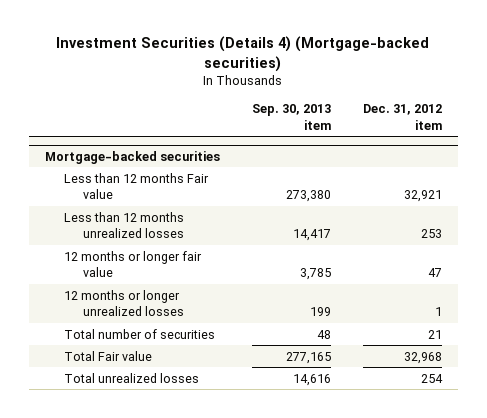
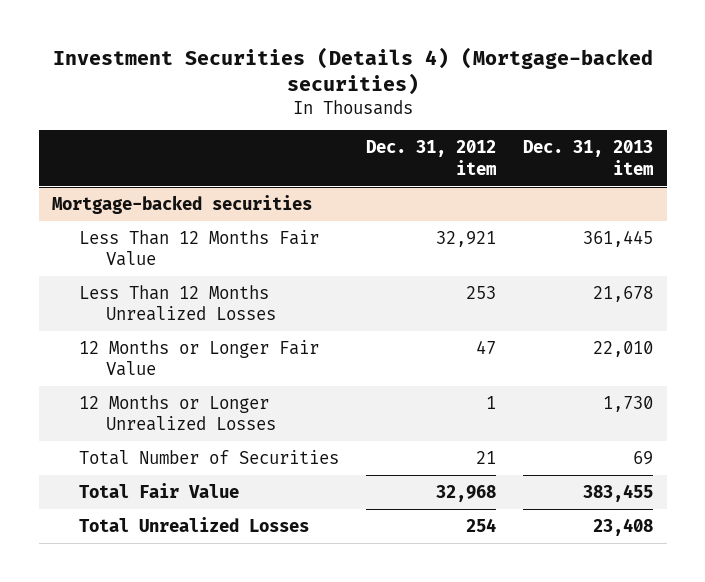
[251,104,331,130] Sep. 30, 2013 item -> none
none -> [523,140,654,175] Dec. 31, 2013 item
[64,172,210,199] Less than 12 months Fair value -> [78,229,319,267] Less Than 12 Months Fair Value
[64,211,185,238] Less than 12 months unrealized losses -> [78,284,276,322] Less Than 12 Months Unrealized Losses
[64,250,203,277] 12 months or longer fair value -> [78,339,319,377] 12 Months or Longer Fair Value
[64,289,185,316] 12 months or longer unrealized losses -> [78,394,276,432] 12 Months or Longer Unrealized Losses
[64,328,216,339] Total number of securities -> [78,449,339,465] Total Number of Securities
[64,350,153,361] Total Fair value -> [78,482,239,498] Total Fair Value
[64,372,200,383] Total unrealized losses -> [78,516,309,532] Total Unrealized Losses

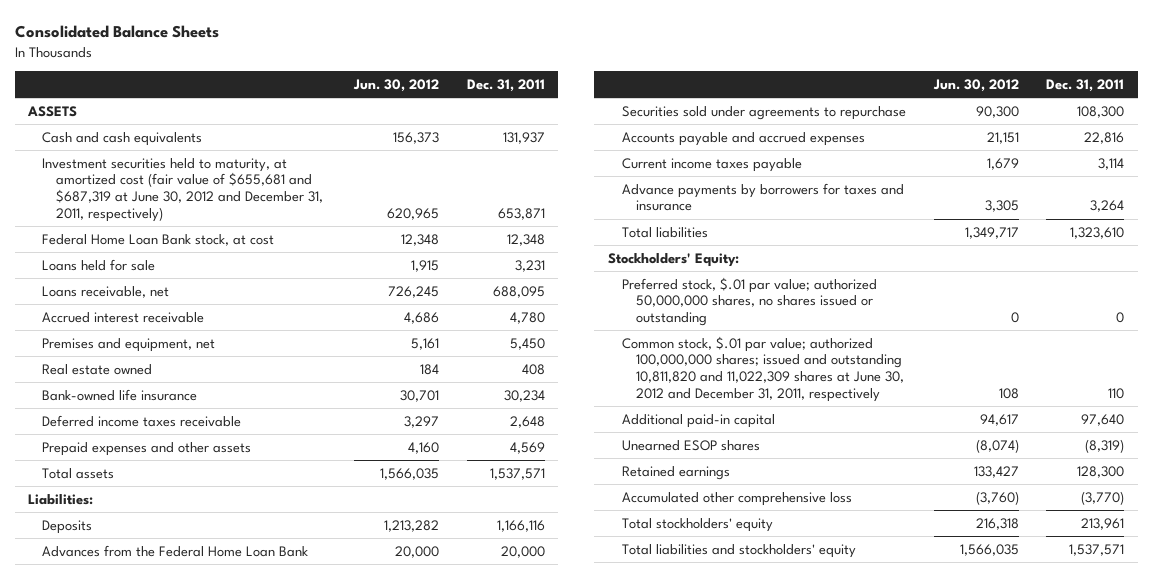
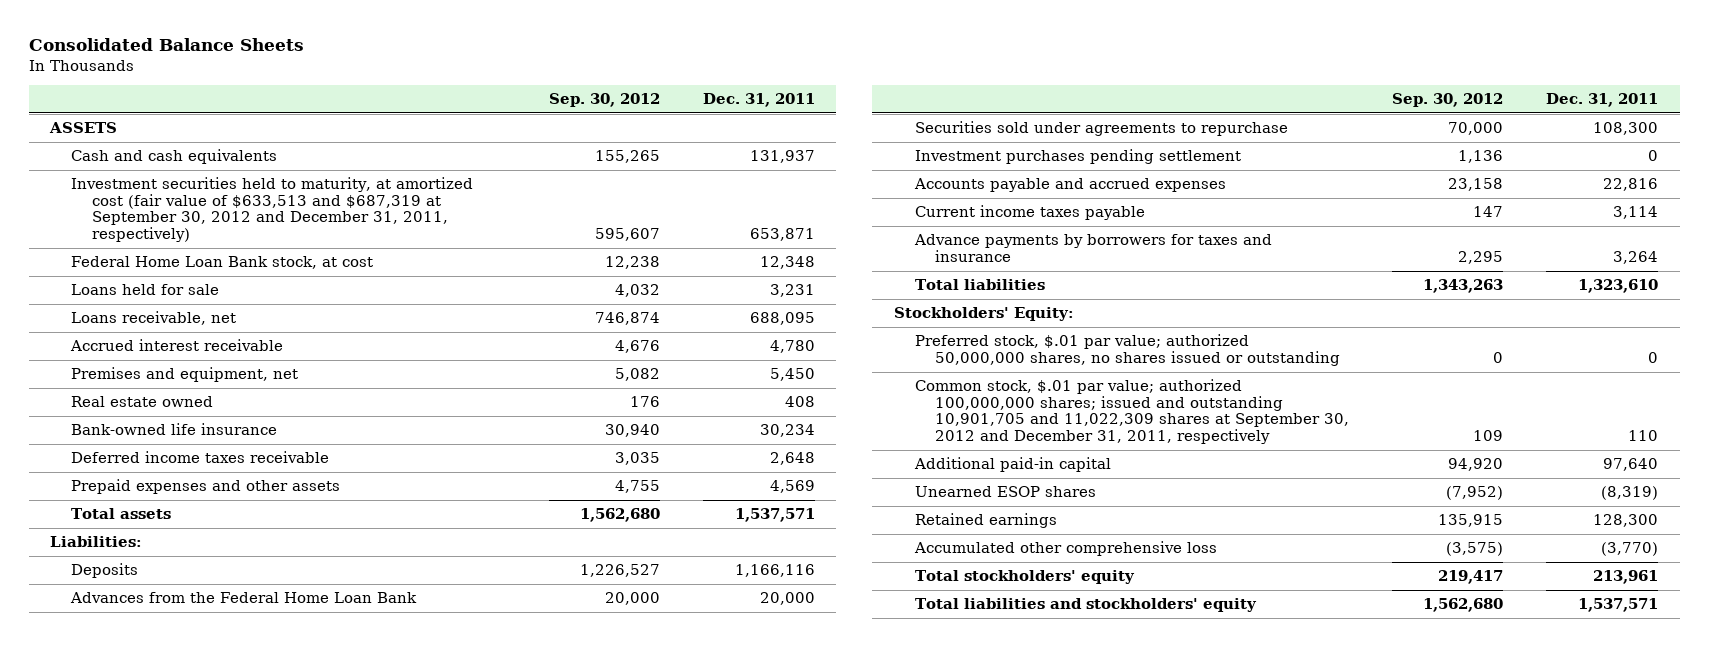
[352,78,439,92] Jun. 30, 2012 -> none
none -> [548,93,660,108] Sep. 30, 2012
[42,157,324,222] Investment securities held to maturity, at amortized cost (fair value of $655,681 and $687,319 at June 30, 2012 and December 31, 2011, respectively) -> [71,177,474,242] Investment securities held to maturity, at amortized cost (fair value of $633,513 and $687,319 at September 30, 2012 and December 31, 2011, respectively)
none -> [914,149,1241,165] Investment purchases pending settlement
[622,335,905,402] Common stock, $.01 par value; authorized 100,000,000 shares; issued and outstanding 10,811,820 and 11,022,309 shares at June 30, 2012 and December 31, 2011, respectively -> [914,379,1350,444] Common stock, $.01 par value; authorized 100,000,000 shares; issued and outstanding 10,901,705 and 11,022,309 shares at September 30, 2012 and December 31, 2011, respectively

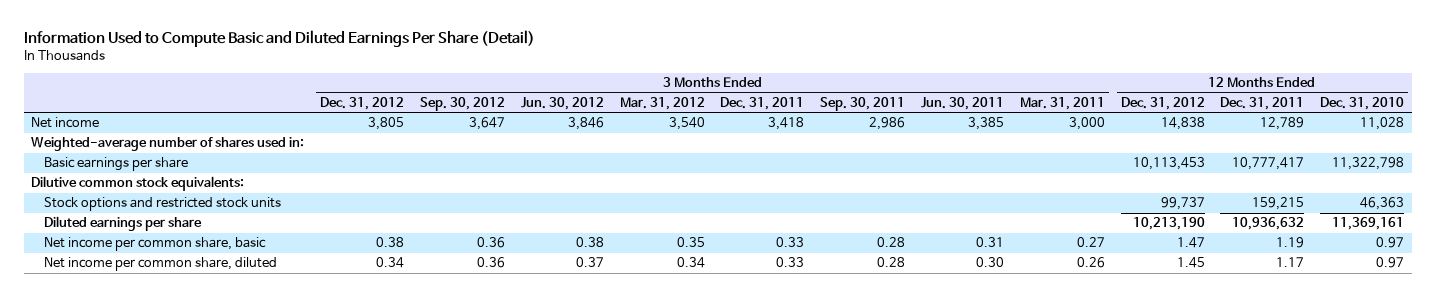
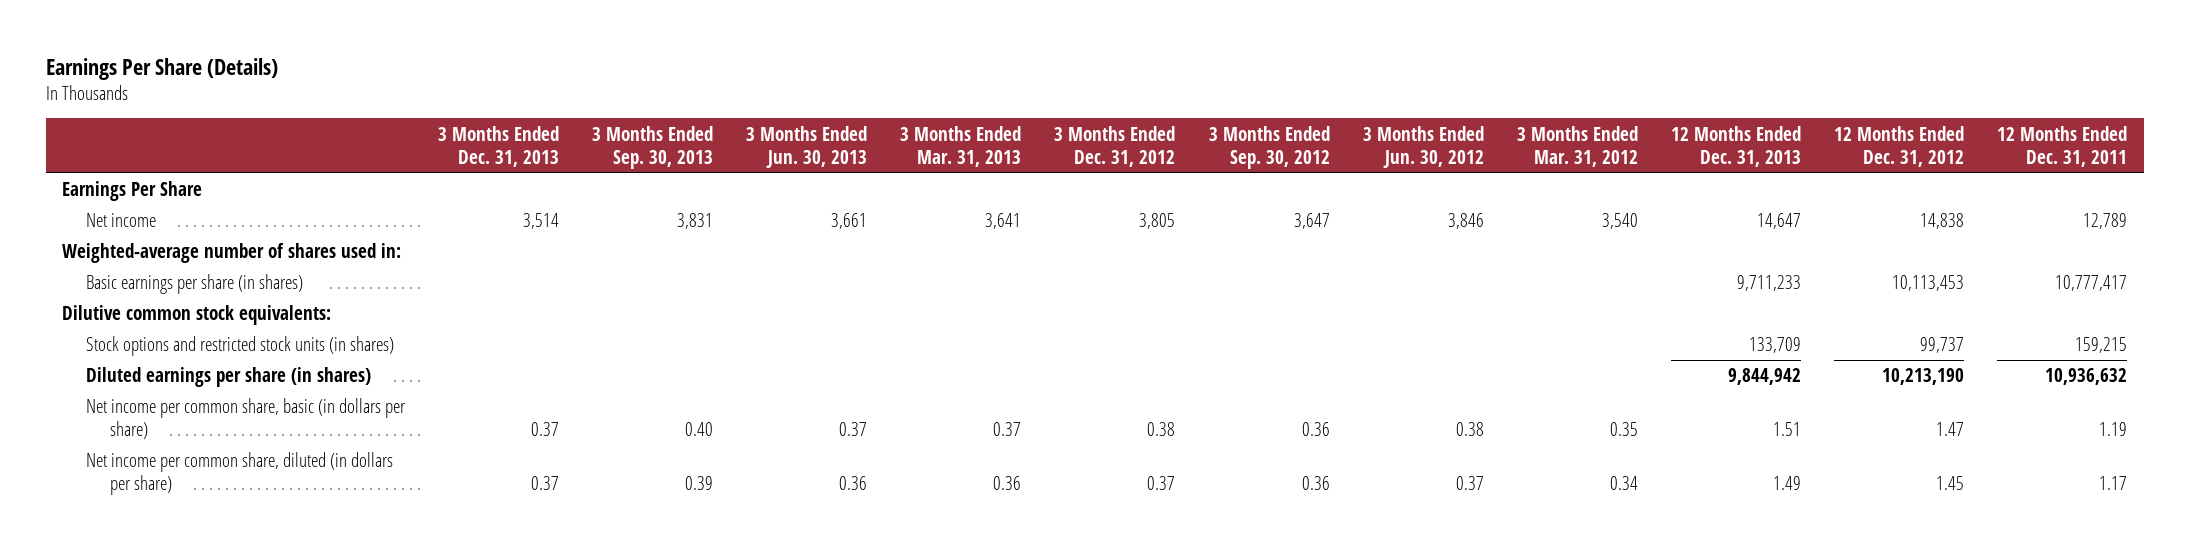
[23,30,535,48] Information Used to Compute Basic and Diluted Earnings Per Share (Detail) -> [45,57,278,80] Earnings Per Share (Details)
[720,96,805,110] Dec. 31, 2011 -> none
[820,96,906,111] Sep. 30, 2011 -> none
[920,96,1004,110] Jun. 30, 2011 -> none
[1019,96,1105,110] Mar. 31, 2011 -> none
[1320,96,1405,110] Dec. 31, 2010 -> none
none -> [437,125,559,167] 3 Months Ended Dec. 31, 2013
none -> [592,125,714,169] 3 Months Ended Sep. 30, 2013
none -> [746,125,868,168] 3 Months Ended Jun. 30, 2013
none -> [900,125,1022,167] 3 Months Ended Mar. 31, 2013
none -> [1670,125,1801,167] 12 Months Ended Dec. 31, 2013
none -> [62,181,203,202] Earnings Per Share
[43,157,188,172] Basic earnings per share -> [85,274,303,295] Basic earnings per share (in shares)
[43,197,281,212] Stock options and restricted stock units -> [85,336,394,357] Stock options and restricted stock units (in shares)
[43,216,202,232] Diluted earnings per share -> [85,367,371,388] Diluted earnings per share (in shares)
[43,237,266,252] Net income per common share, basic -> [85,398,406,440] Net income per common share, basic (in dollars per share)
[43,257,277,272] Net income per common share, diluted -> [85,452,393,496] Net income per common share, diluted (in dollars per share)
[376,257,405,269] 0.34 -> [1147,476,1176,491] 0.37

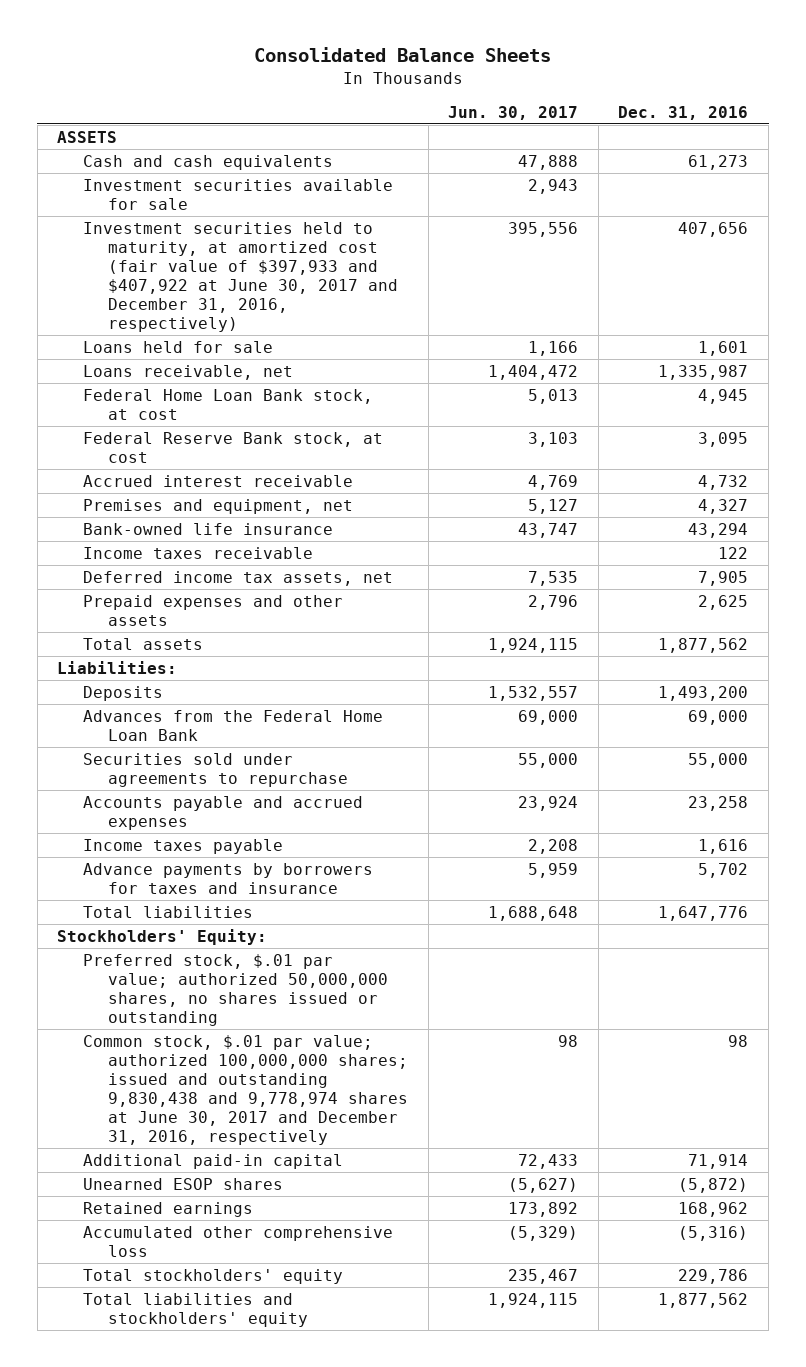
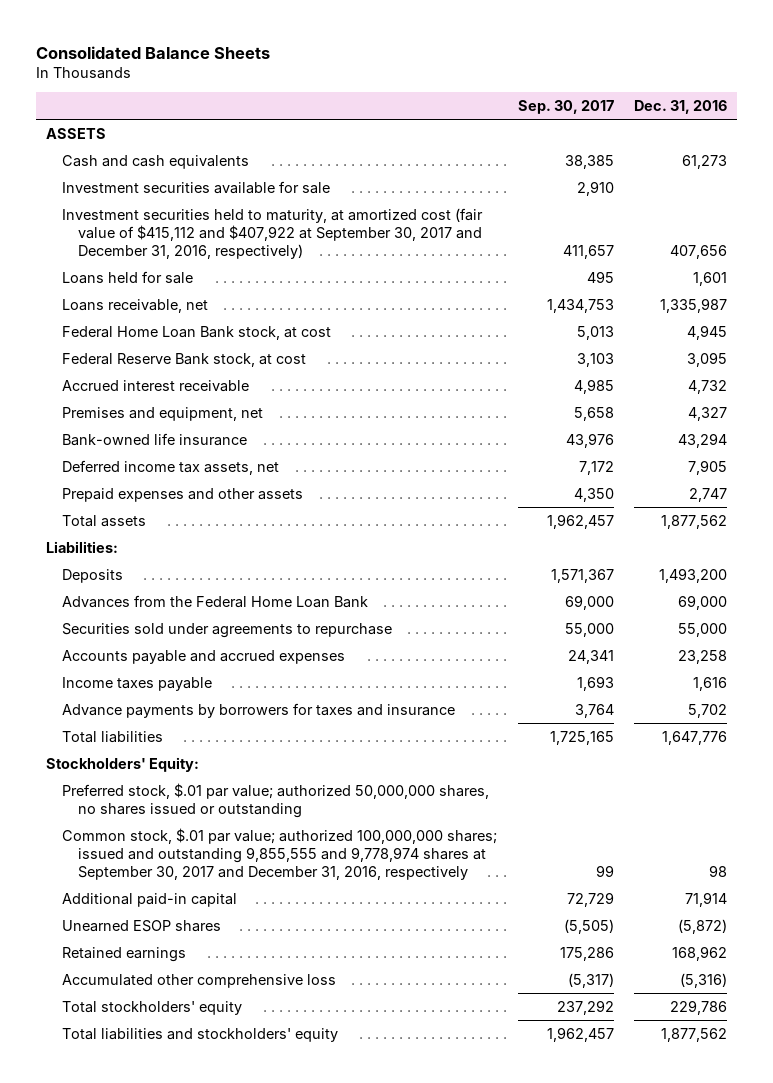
[448,105,579,120] Jun. 30, 2017 -> none
none -> [517,100,614,115] Sep. 30, 2017
[82,221,399,333] Investment securities held to maturity, at amortized cost (fair value of $397,933 and $407,922 at June 30, 2017 and December 31, 2016, respectively) -> [62,207,484,259] Investment securities held to maturity, at amortized cost (fair value of $415,112 and $407,922 at September 30, 2017 and December 31, 2016, respectively)
[82,546,313,559] Income taxes receivable -> none
[698,594,749,610] 2,625 -> [688,487,727,502] 2,747
[82,1034,409,1146] Common stock, $.01 par value; authorized 100,000,000 shares; issued and outstanding 9,830,438 and 9,778,974 shares at June 30, 2017 and December 31, 2016, respectively -> [62,827,498,880] Common stock, $.01 par value; authorized 100,000,000 shares; issued and outstanding 9,855,555 and 9,778,974 shares at September 30, 2017 and December 31, 2016, respectively

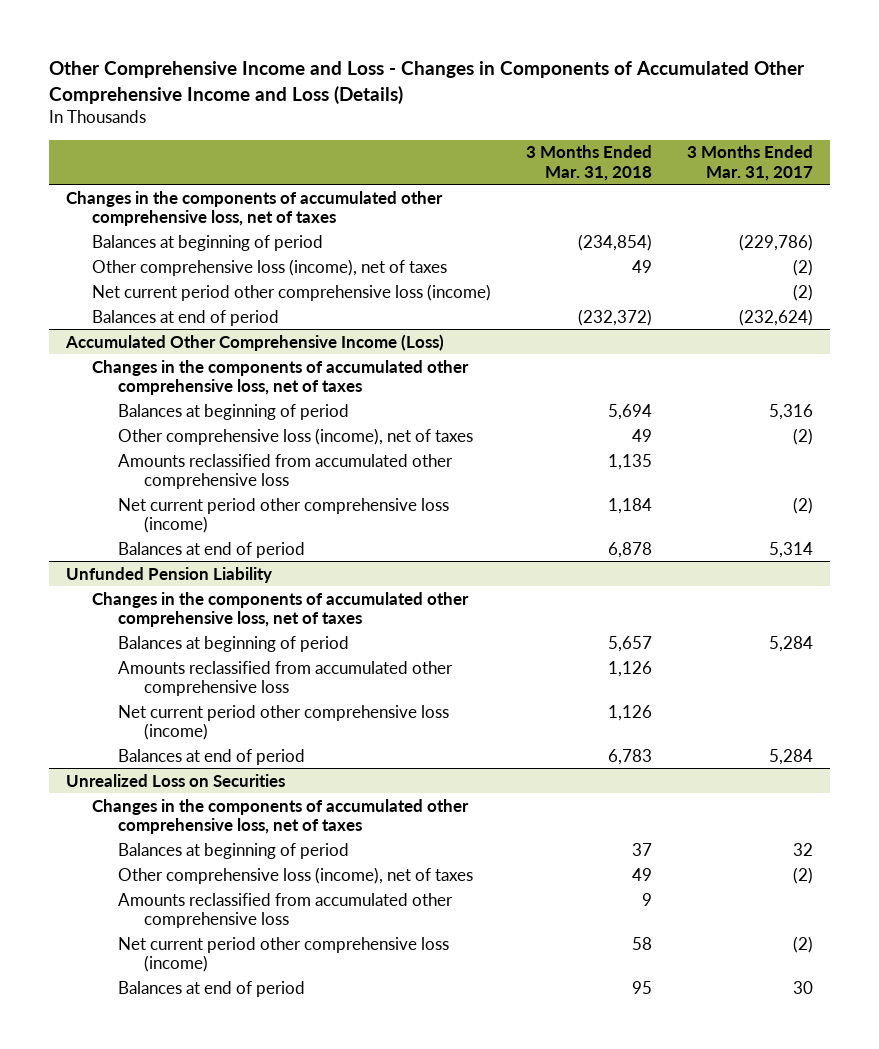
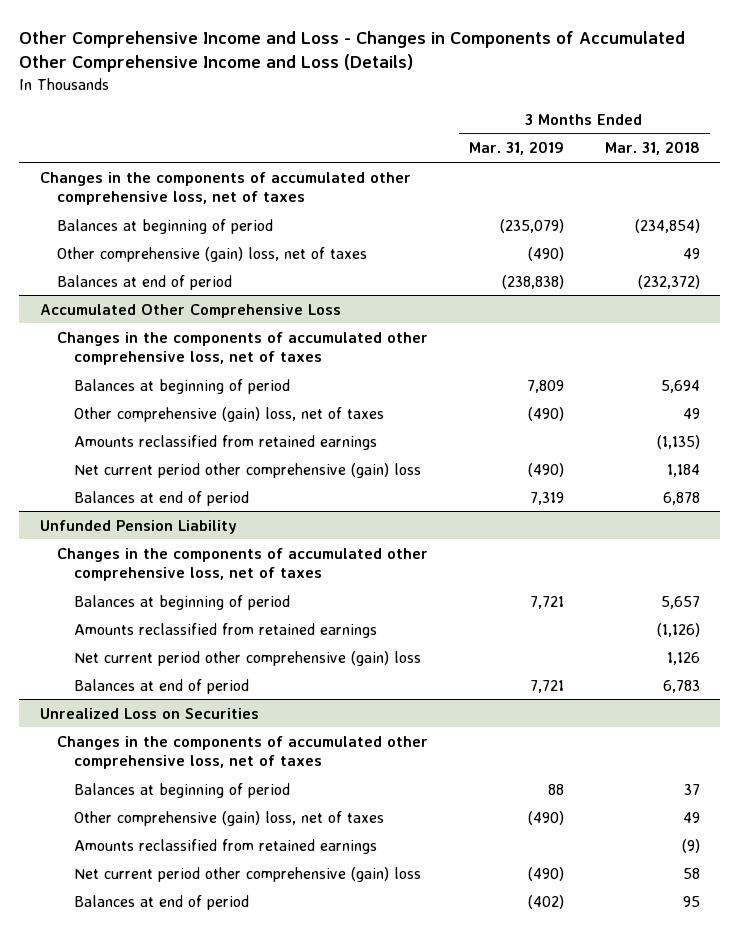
[686,145,813,181] 3 Months Ended Mar. 31, 2017 -> none
none -> [468,141,564,156] Mar. 31, 2019
[92,283,492,301] Net current period other comprehensive loss (income) -> none
[92,258,448,276] Other comprehensive loss (income), net of taxes -> [56,246,367,262] Other comprehensive (gain) loss, net of taxes
[65,333,445,351] Accumulated Other Comprehensive Income (Loss) -> [39,303,341,318] Accumulated Other Comprehensive Loss
[118,453,454,489] Amounts reclassified from accumulated other comprehensive loss -> none
[118,427,474,445] Other comprehensive loss (income), net of taxes -> [74,406,385,422] Other comprehensive (gain) loss, net of taxes
none -> [74,434,378,450] Amounts reclassified from retained earnings
[118,497,450,533] Net current period other comprehensive loss (income) -> [74,462,422,478] Net current period other comprehensive (gain) loss
[118,660,454,696] Amounts reclassified from accumulated other comprehensive loss -> none
none -> [74,622,378,638] Amounts reclassified from retained earnings
[118,704,450,740] Net current period other comprehensive loss (income) -> [74,650,422,666] Net current period other comprehensive (gain) loss
[118,892,454,928] Amounts reclassified from accumulated other comprehensive loss -> none
[118,866,474,884] Other comprehensive loss (income), net of taxes -> [74,810,385,826] Other comprehensive (gain) loss, net of taxes
none -> [74,838,378,854] Amounts reclassified from retained earnings
[118,936,450,972] Net current period other comprehensive loss (income) -> [74,866,422,882] Net current period other comprehensive (gain) loss

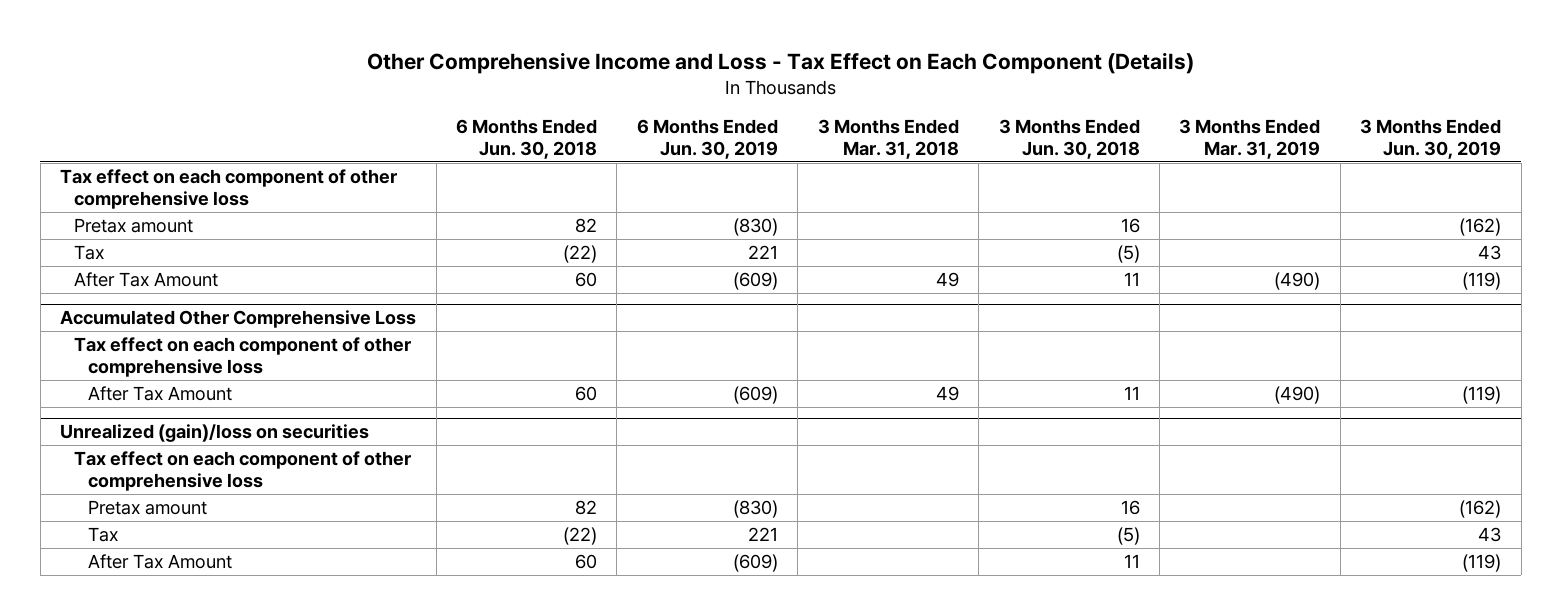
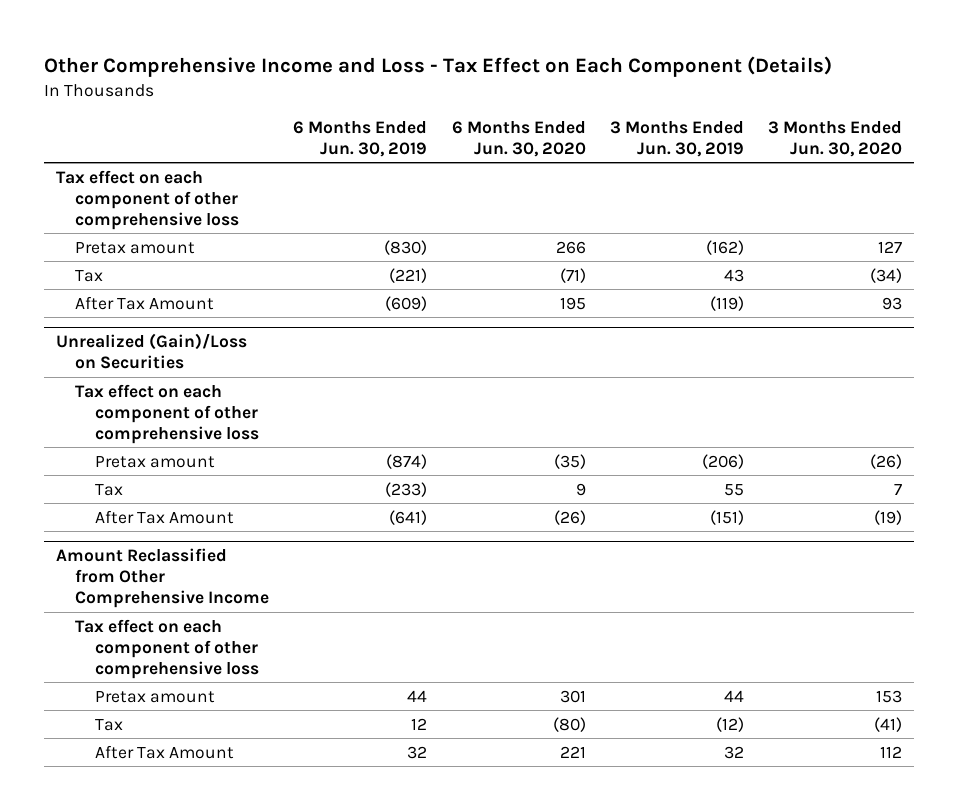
[456,118,598,159] 6 Months Ended Jun. 30, 2018 -> none
[817,118,959,159] 3 Months Ended Mar. 31, 2018 -> none
[998,118,1140,159] 3 Months Ended Jun. 30, 2018 -> none
[1179,118,1321,159] 3 Months Ended Mar. 31, 2019 -> none
none -> [451,120,586,157] 6 Months Ended Jun. 30, 2020
none -> [767,120,902,157] 3 Months Ended Jun. 30, 2020
[747,245,778,260] 221 -> [389,267,428,283] (221)
[60,310,417,329] Accumulated Other Comprehensive Loss -> none
none -> [56,333,248,370] Unrealized (Gain)/Loss on Securities
[60,424,370,443] Unrealized (gain)/loss on securities -> none
none -> [94,455,215,468] Pretax amount
none -> [94,483,123,496] Tax
[732,386,778,405] (609) -> [389,509,428,525] (641)
[1462,386,1502,405] (119) -> [709,509,744,525] (151)
none -> [56,548,270,609] Amount Reclassified from Other Comprehensive Income
[732,500,778,519] (830) -> [407,689,428,702] 44
[1459,500,1502,519] (162) -> [723,689,744,702] 44
[747,527,778,542] 221 -> [411,717,428,730] 12
[1478,527,1502,543] 43 -> [715,716,744,732] (12)
[732,554,778,573] (609) -> [407,745,428,759] 32
[1462,554,1502,573] (119) -> [723,745,744,759] 32

